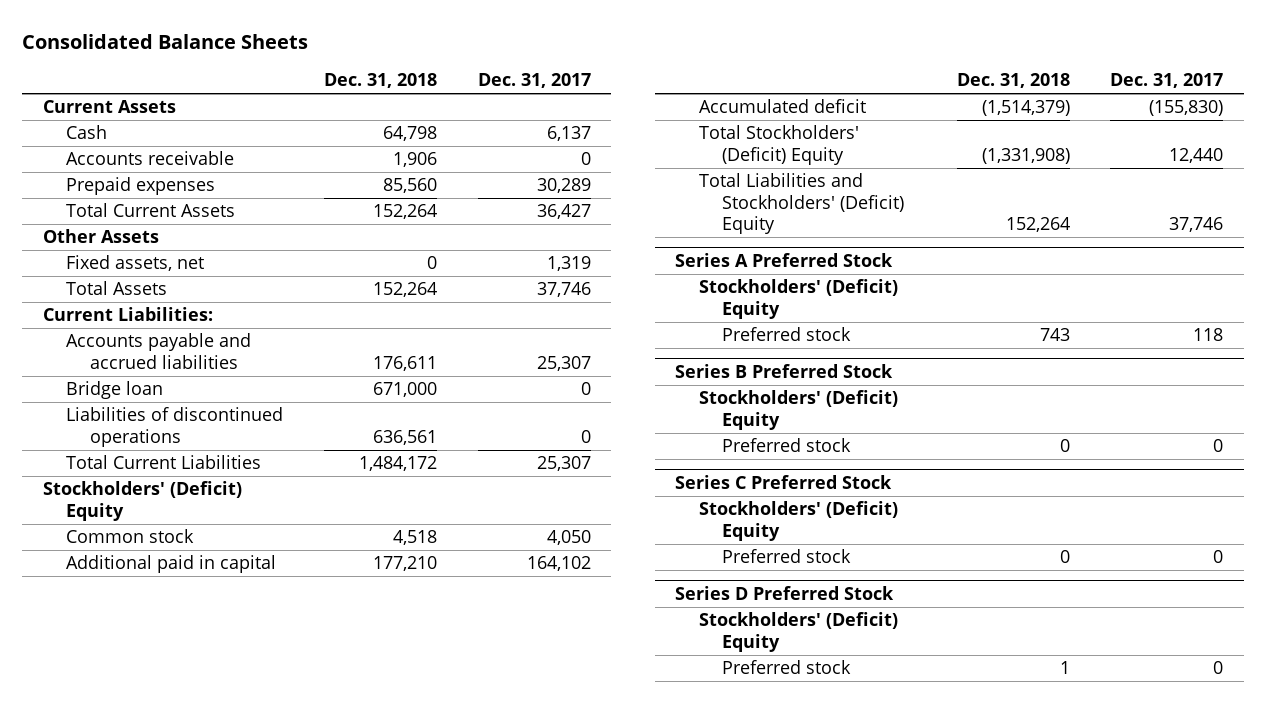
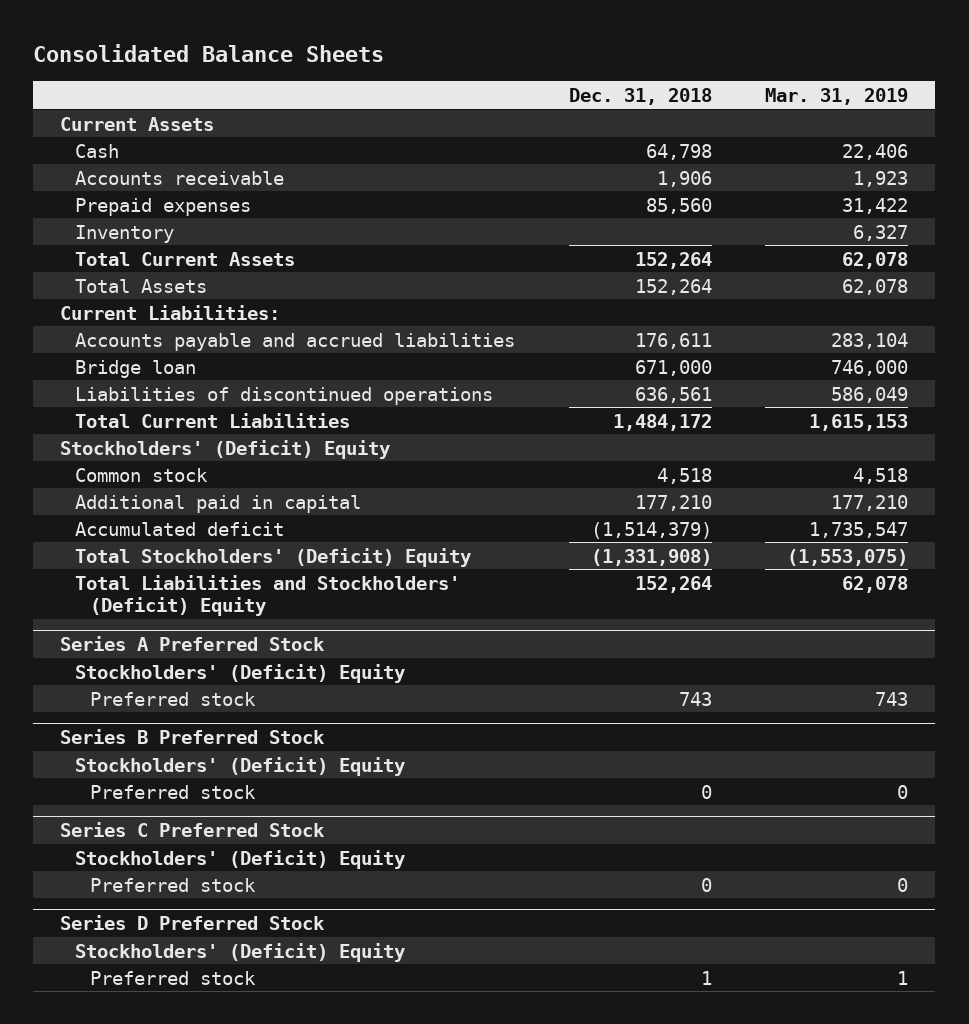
[477,73,591,89] Dec. 31, 2017 -> none
none -> [765,87,909,105] Mar. 31, 2019
none -> [75,224,175,243] Inventory
[42,229,159,244] Other Assets -> none
[66,255,205,272] Fixed assets, net -> none

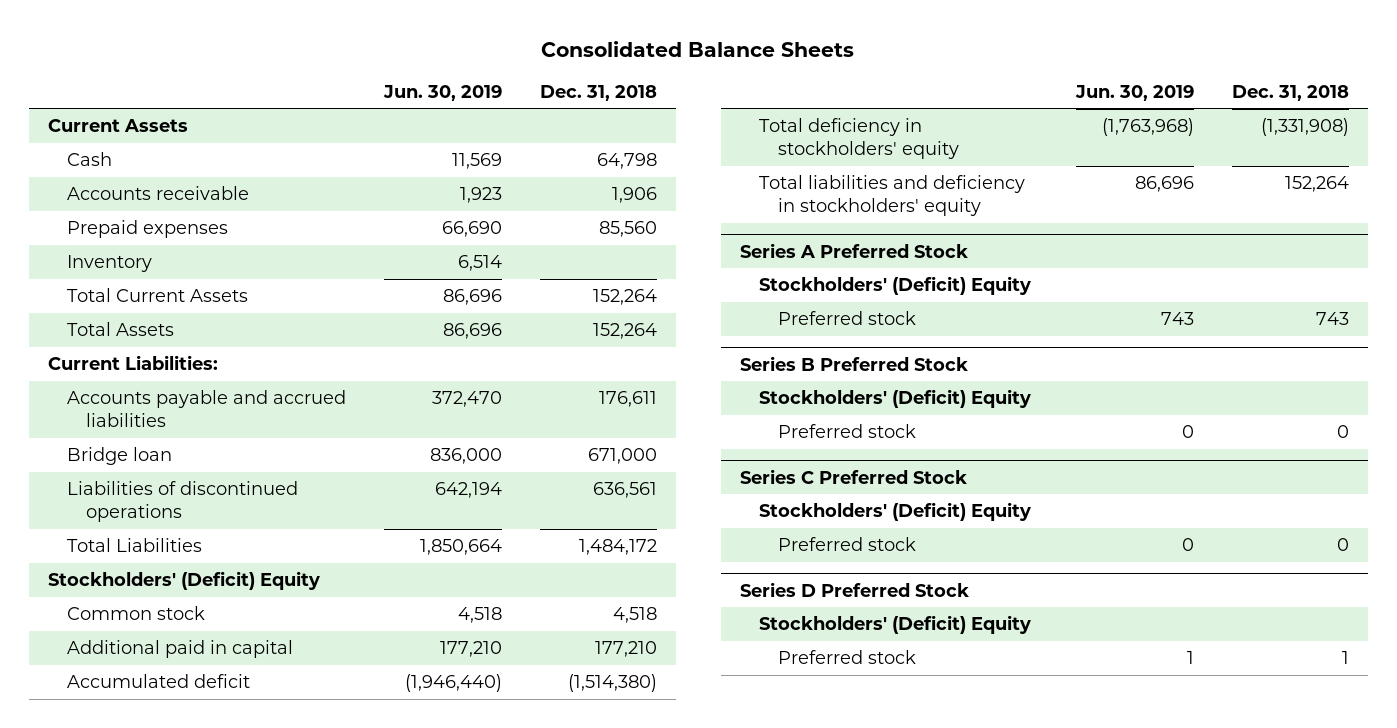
[765,87,909,105] Mar. 31, 2019 -> none
none -> [383,84,503,101] Jun. 30, 2019
[75,412,351,428] Total Current Liabilities -> [67,538,203,553] Total Liabilities
[590,521,712,539] (1,514,379) -> [568,674,658,693] (1,514,380)
[75,547,472,567] Total Stockholders' (Deficit) Equity -> [758,118,959,160] Total deficiency in stockholders' equity
[75,574,461,617] Total Liabilities and Stockholders' (Deficit) Equity -> [758,175,1025,217] Total liabilities and deficiency in stockholders' equity

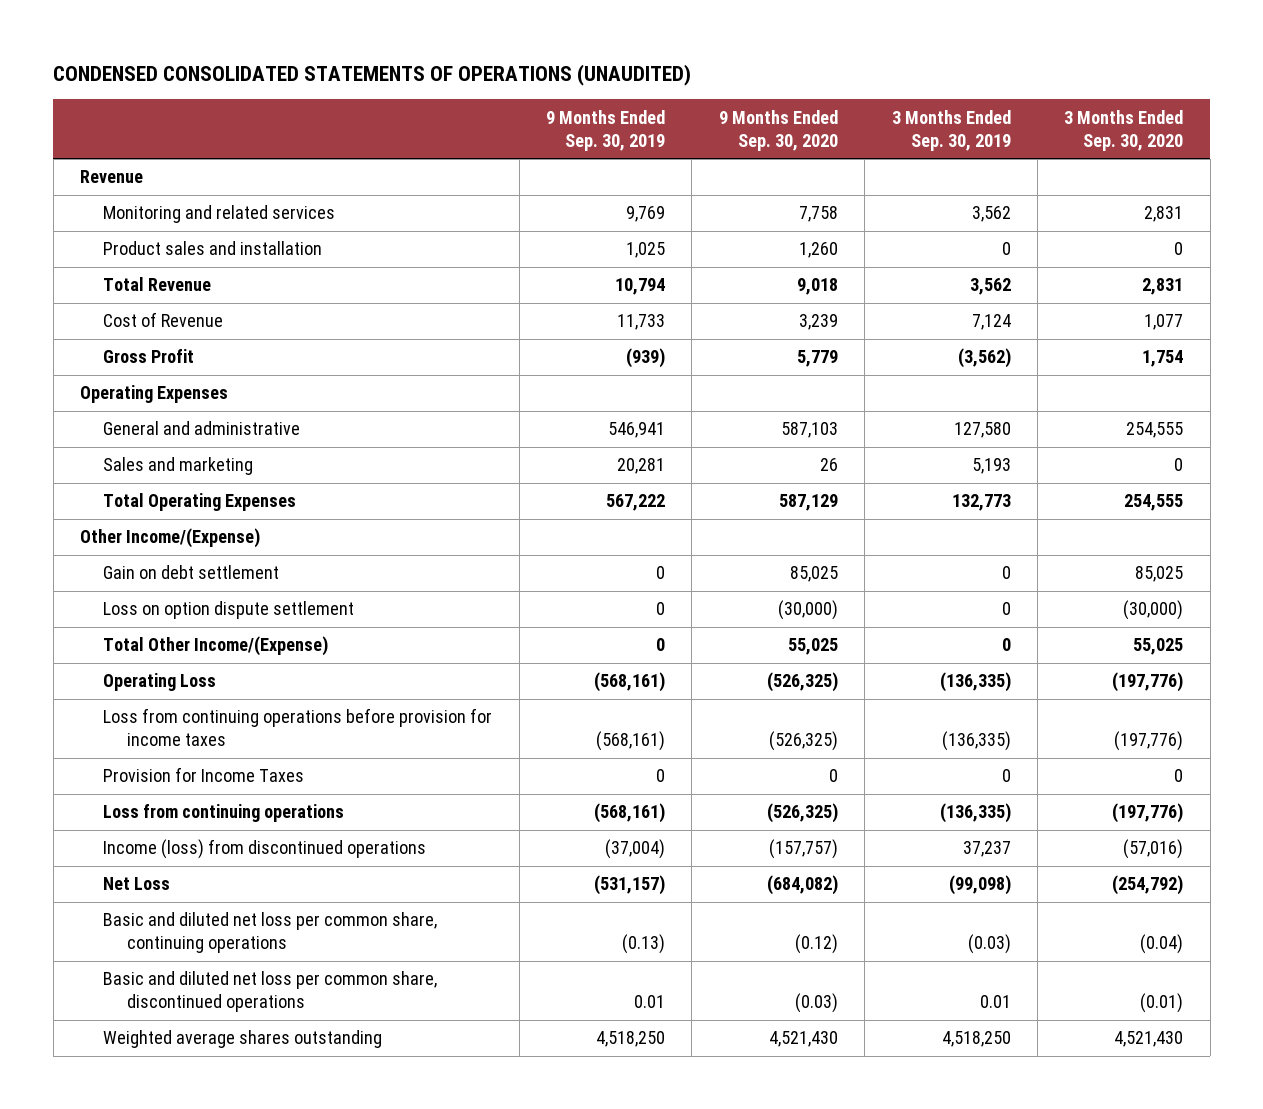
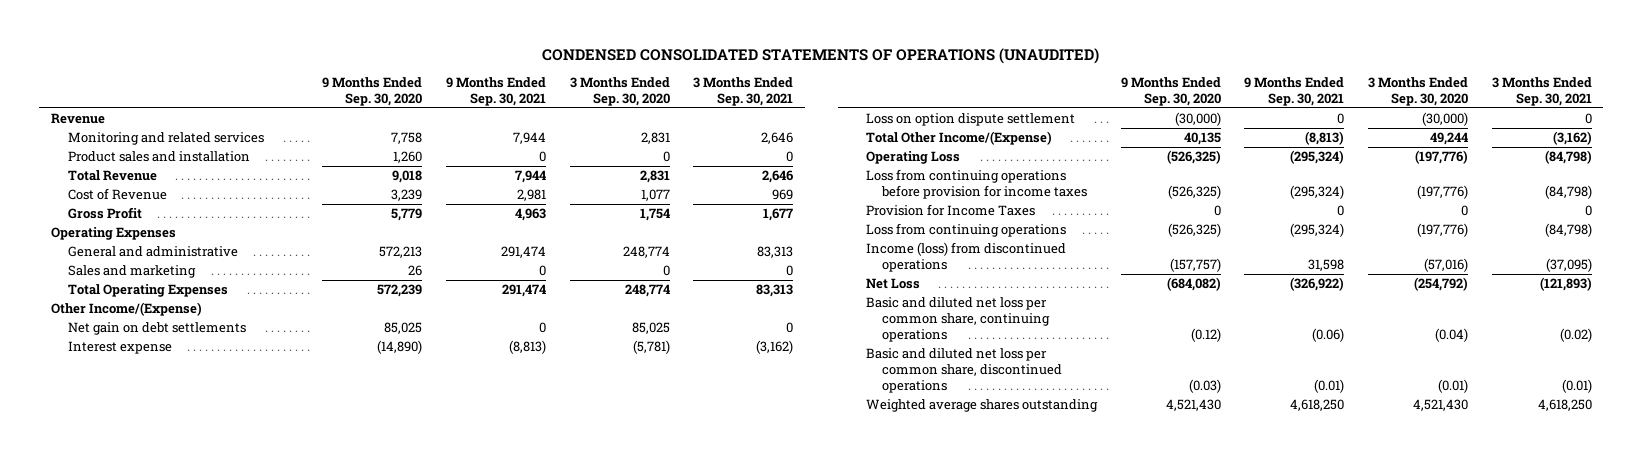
[546,109,666,151] 9 Months Ended Sep. 30, 2019 -> none
[891,109,1011,151] 3 Months Ended Sep. 30, 2019 -> none
none -> [445,76,546,106] 9 Months Ended Sep. 30, 2021
none -> [693,76,794,106] 3 Months Ended Sep. 30, 2021
[780,422,838,439] 587,103 -> [379,246,423,259] 572,213
[1126,422,1184,439] 254,555 -> [622,246,670,259] 248,774
[778,494,838,512] 587,129 -> [377,284,423,298] 572,239
[1124,494,1184,512] 254,555 -> [624,284,670,298] 248,774
[103,565,280,580] Gain on debt settlement -> [67,322,246,336] Net gain on debt settlements
none -> [67,341,172,355] Interest expense
[787,638,838,656] 55,025 -> [1183,132,1221,146] 40,135
[1133,638,1184,656] 55,025 -> [1429,132,1468,146] 49,244

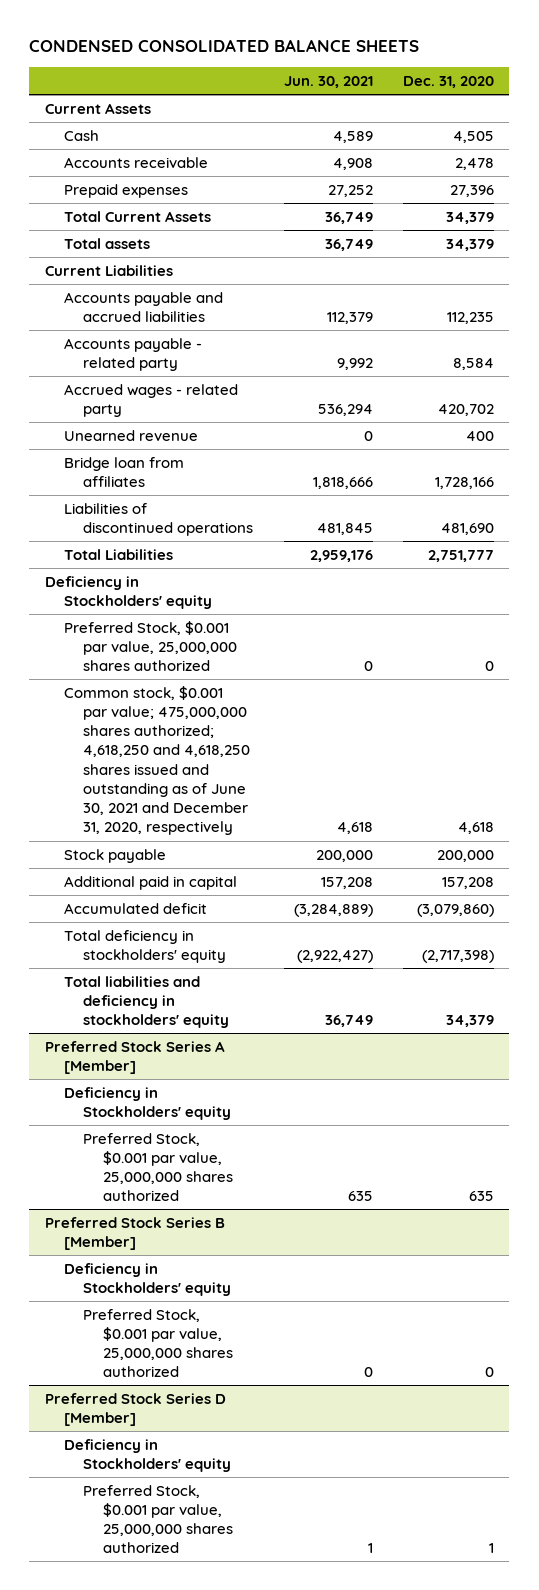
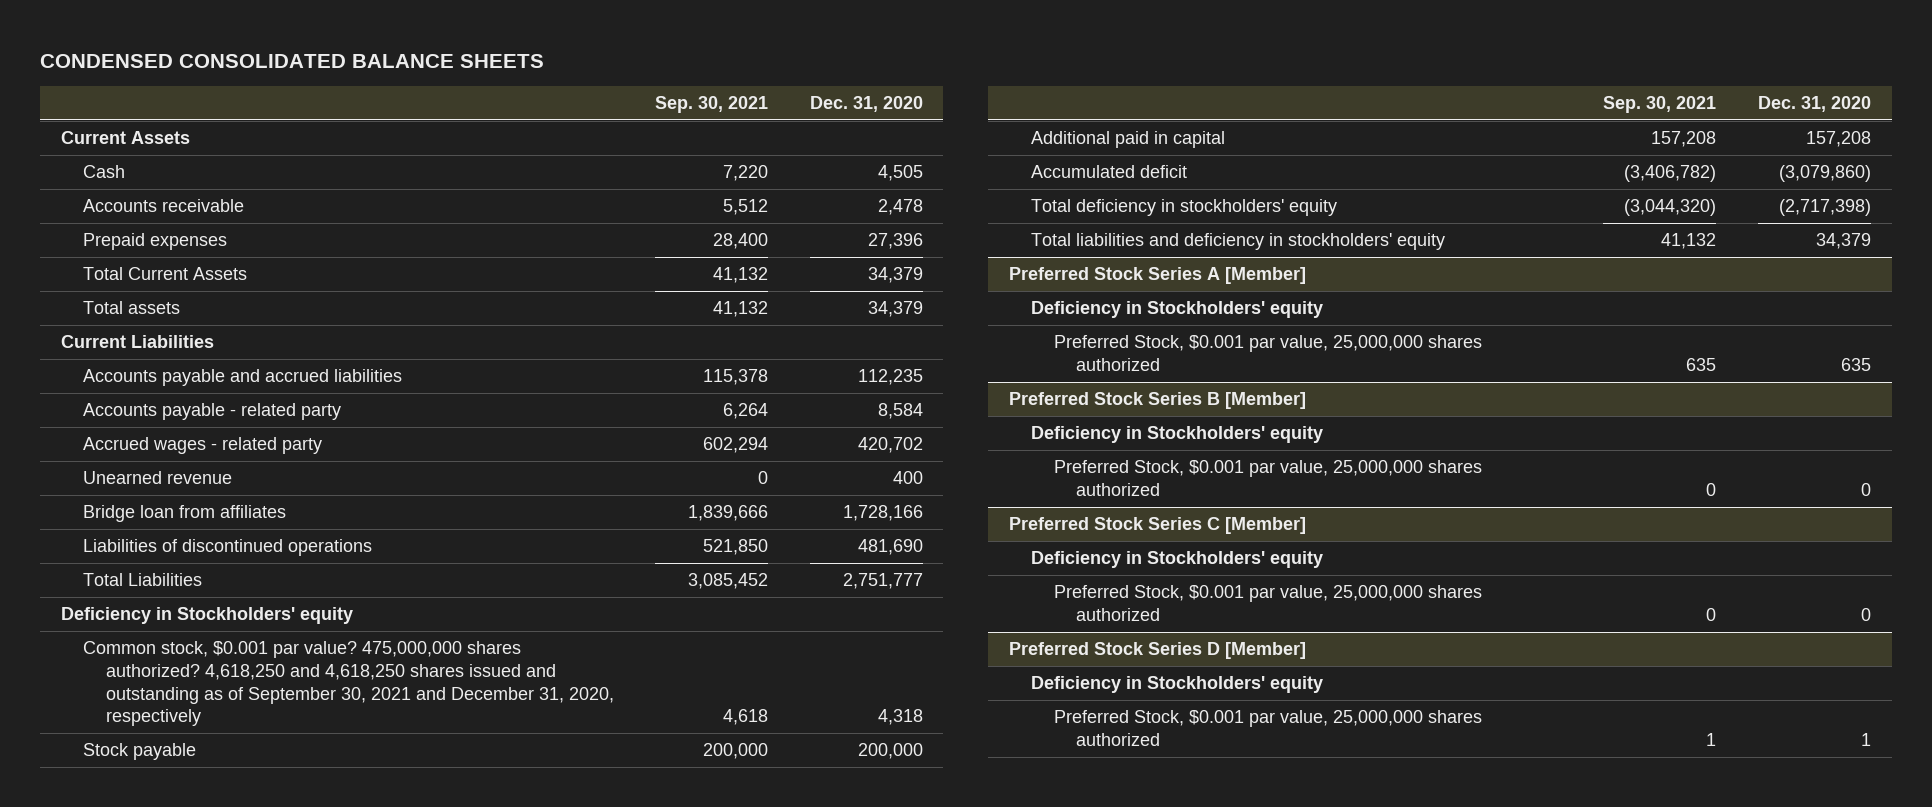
[283,75,373,88] Jun. 30, 2021 -> none
none -> [655,96,769,114] Sep. 30, 2021
[63,620,238,672] Preferred Stock, $0.001 par value, 25,000,000 shares authorized -> none
[63,685,251,836] Common stock, $0.001 par value; 475,000,000 shares authorized; 4,618,250 and 4,618,250 shares issued and outstanding as of June 30, 2021 and December 31, 2020, respectively -> [83,641,614,727] Common stock, $0.001 par value? 475,000,000 shares authorized? 4,618,250 and 4,618,250 shares issued and outstanding as of September 30, 2021 and December 31, 2020, respectively
[457,822,494,835] 4,618 -> [877,709,923,726] 4,318
none -> [1009,517,1307,535] Preferred Stock Series C [Member]
none -> [1031,551,1324,569] Deficiency in Stockholders' equity
none -> [1053,585,1482,621] Preferred Stock, $0.001 par value, 25,000,000 shares authorized

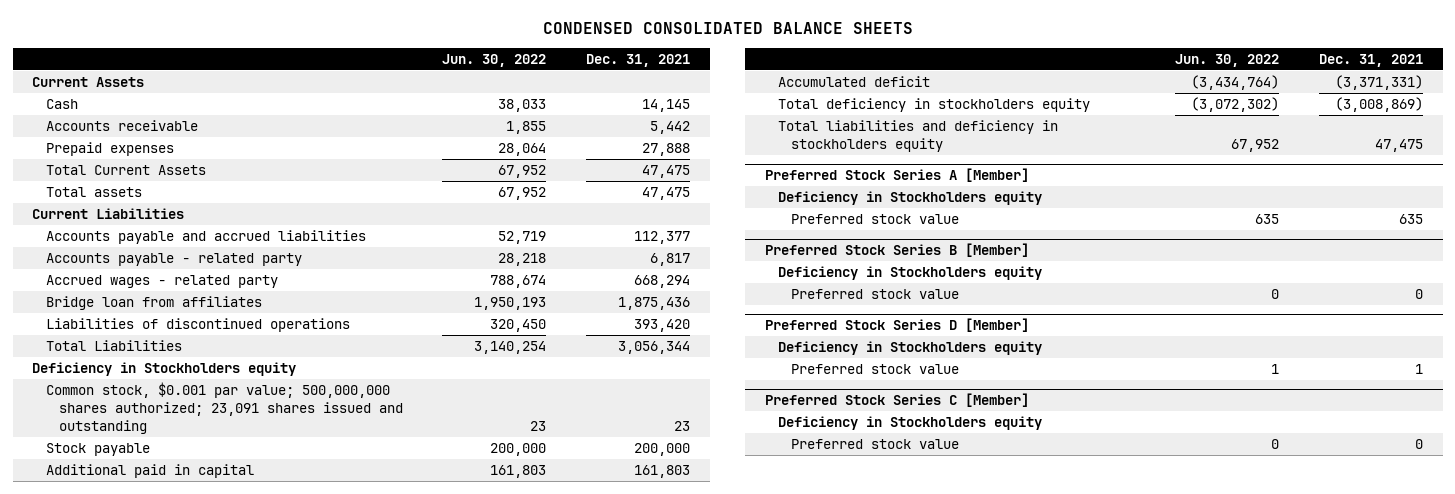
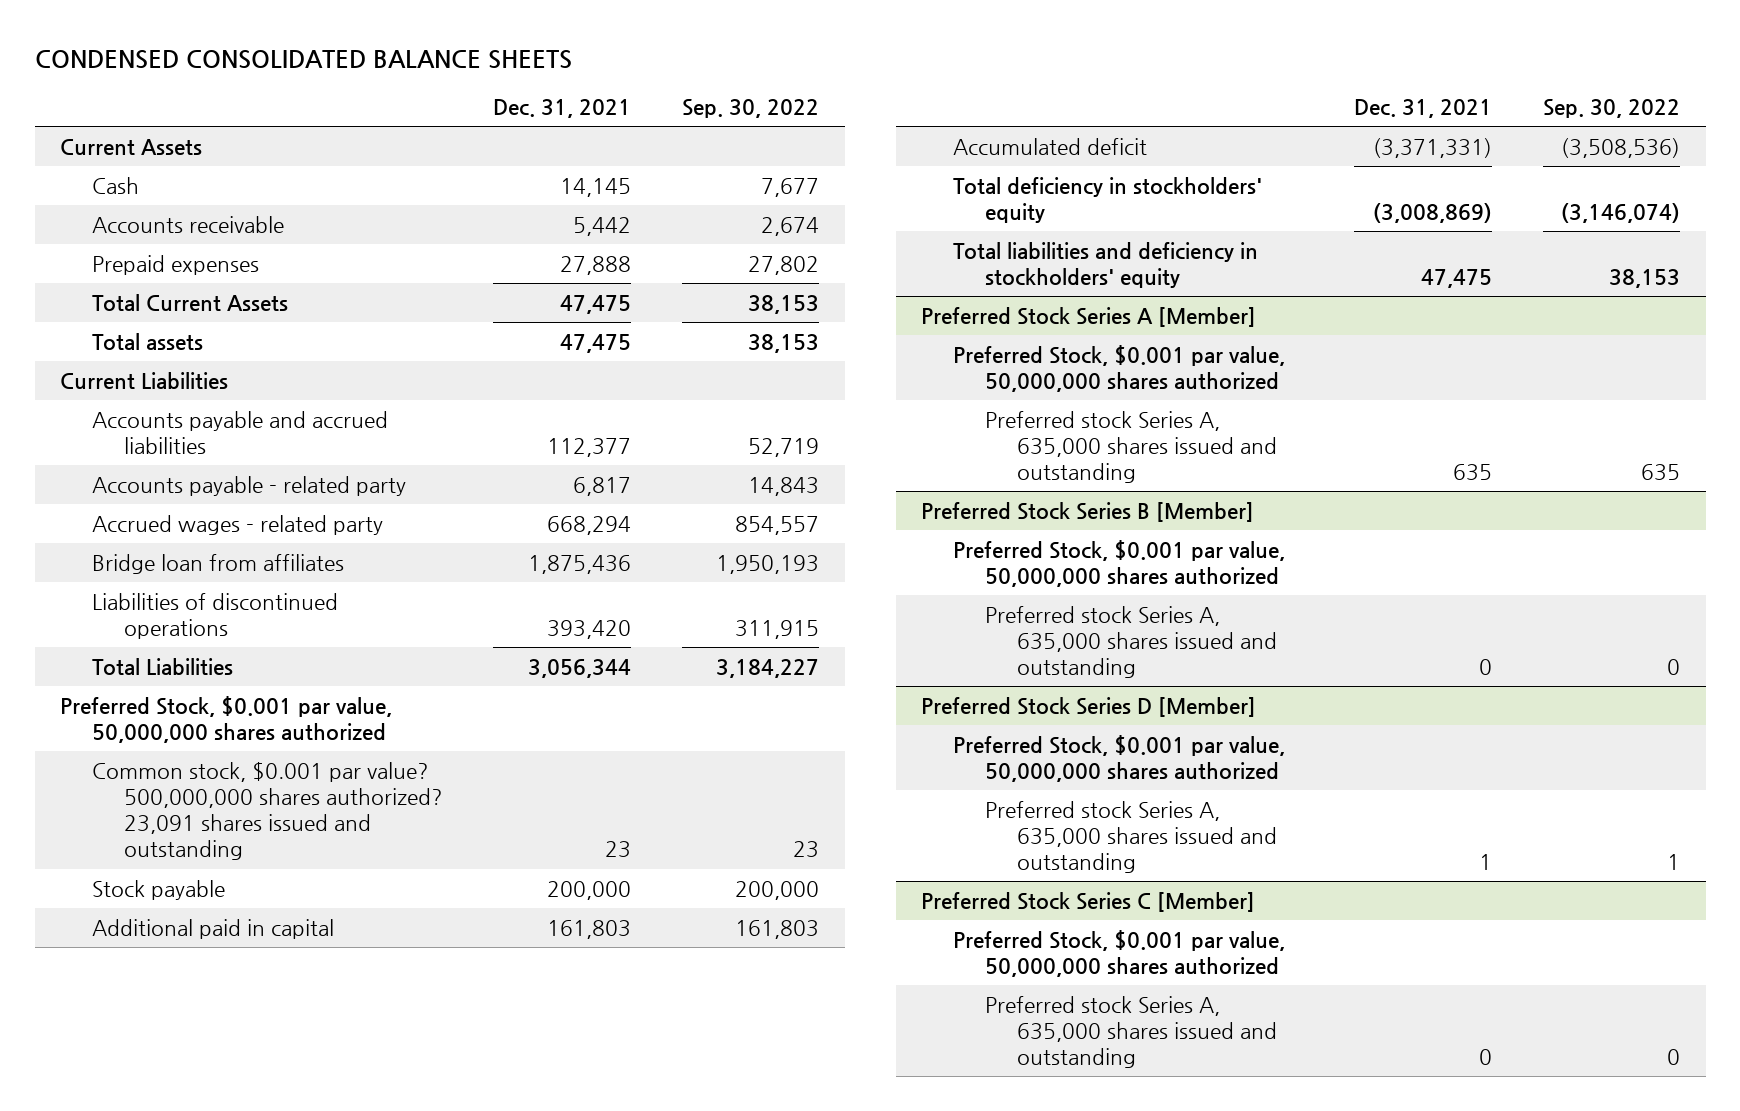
[442,54,547,68] Jun. 30, 2022 -> none
none -> [682,98,820,118] Sep. 30, 2022
[32,361,297,376] Deficiency in Stockholders equity -> none
none -> [60,695,393,743] Preferred Stock, $0.001 par value, 50,000,000 shares authorized
[45,381,403,435] Common stock, $0.001 par value; 500,000,000 shares authorized; 23,091 shares issued and outstanding -> [92,761,443,861] Common stock, $0.001 par value? 500,000,000 shares authorized? 23,091 shares issued and outstanding
[778,97,1091,112] Total deficiency in stockholders equity -> [953,176,1263,223] Total deficiency in stockholders' equity
[778,119,1059,153] Total liabilities and deficiency in stockholders equity -> [953,241,1259,288] Total liabilities and deficiency in stockholders' equity
[778,190,1043,205] Deficiency in Stockholders equity -> none
none -> [953,344,1286,392] Preferred Stock, $0.001 par value, 50,000,000 shares authorized
[791,213,960,224] Preferred stock value -> [985,410,1278,484] Preferred stock Series A, 635,000 shares issued and outstanding
[778,265,1043,280] Deficiency in Stockholders equity -> none
none -> [953,539,1286,587] Preferred Stock, $0.001 par value, 50,000,000 shares authorized
[791,288,960,299] Preferred stock value -> [985,605,1278,679] Preferred stock Series A, 635,000 shares issued and outstanding
[778,340,1043,355] Deficiency in Stockholders equity -> none
none -> [953,734,1286,782] Preferred Stock, $0.001 par value, 50,000,000 shares authorized
[791,363,960,374] Preferred stock value -> [985,800,1278,874] Preferred stock Series A, 635,000 shares issued and outstanding
[778,415,1043,430] Deficiency in Stockholders equity -> none
none -> [953,929,1286,977] Preferred Stock, $0.001 par value, 50,000,000 shares authorized
[791,438,960,449] Preferred stock value -> [985,995,1278,1069] Preferred stock Series A, 635,000 shares issued and outstanding

